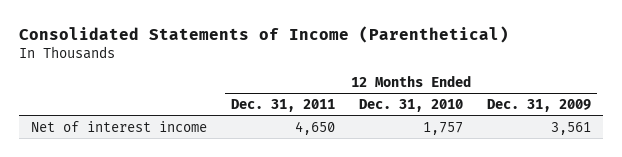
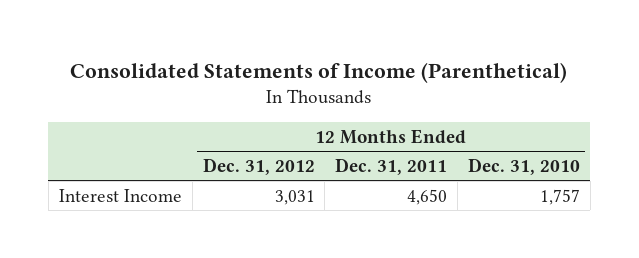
[486,98,591,112] Dec. 31, 2009 -> none
none -> [202,157,315,175] Dec. 31, 2012
[31,120,208,132] Net of interest income -> [58,188,182,202] Interest Income

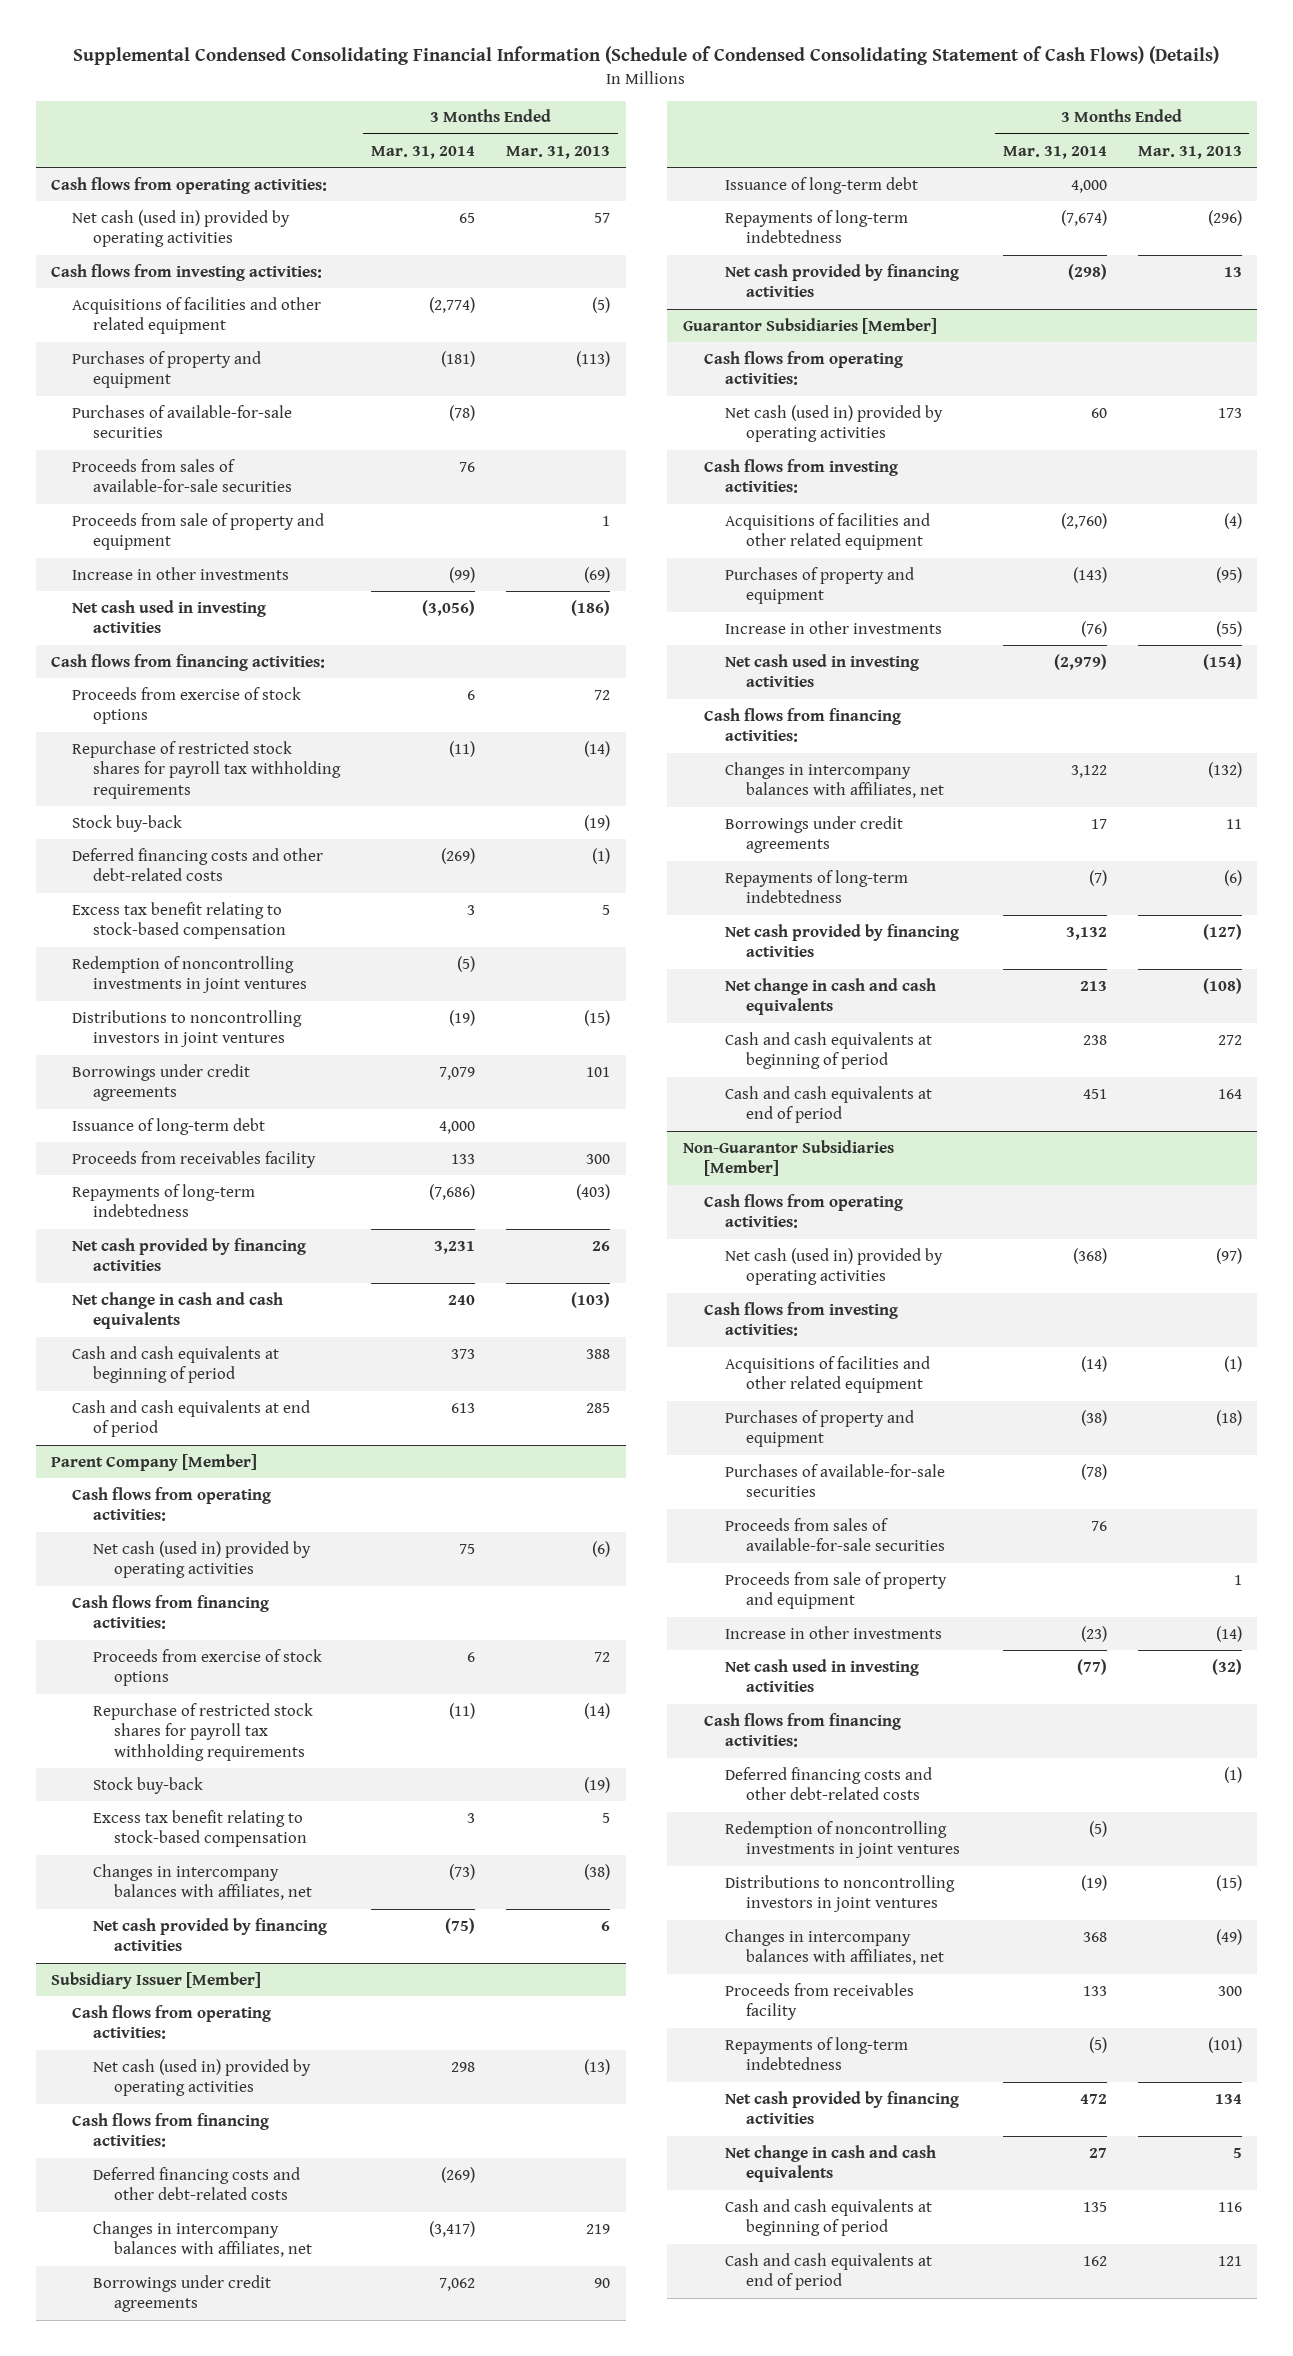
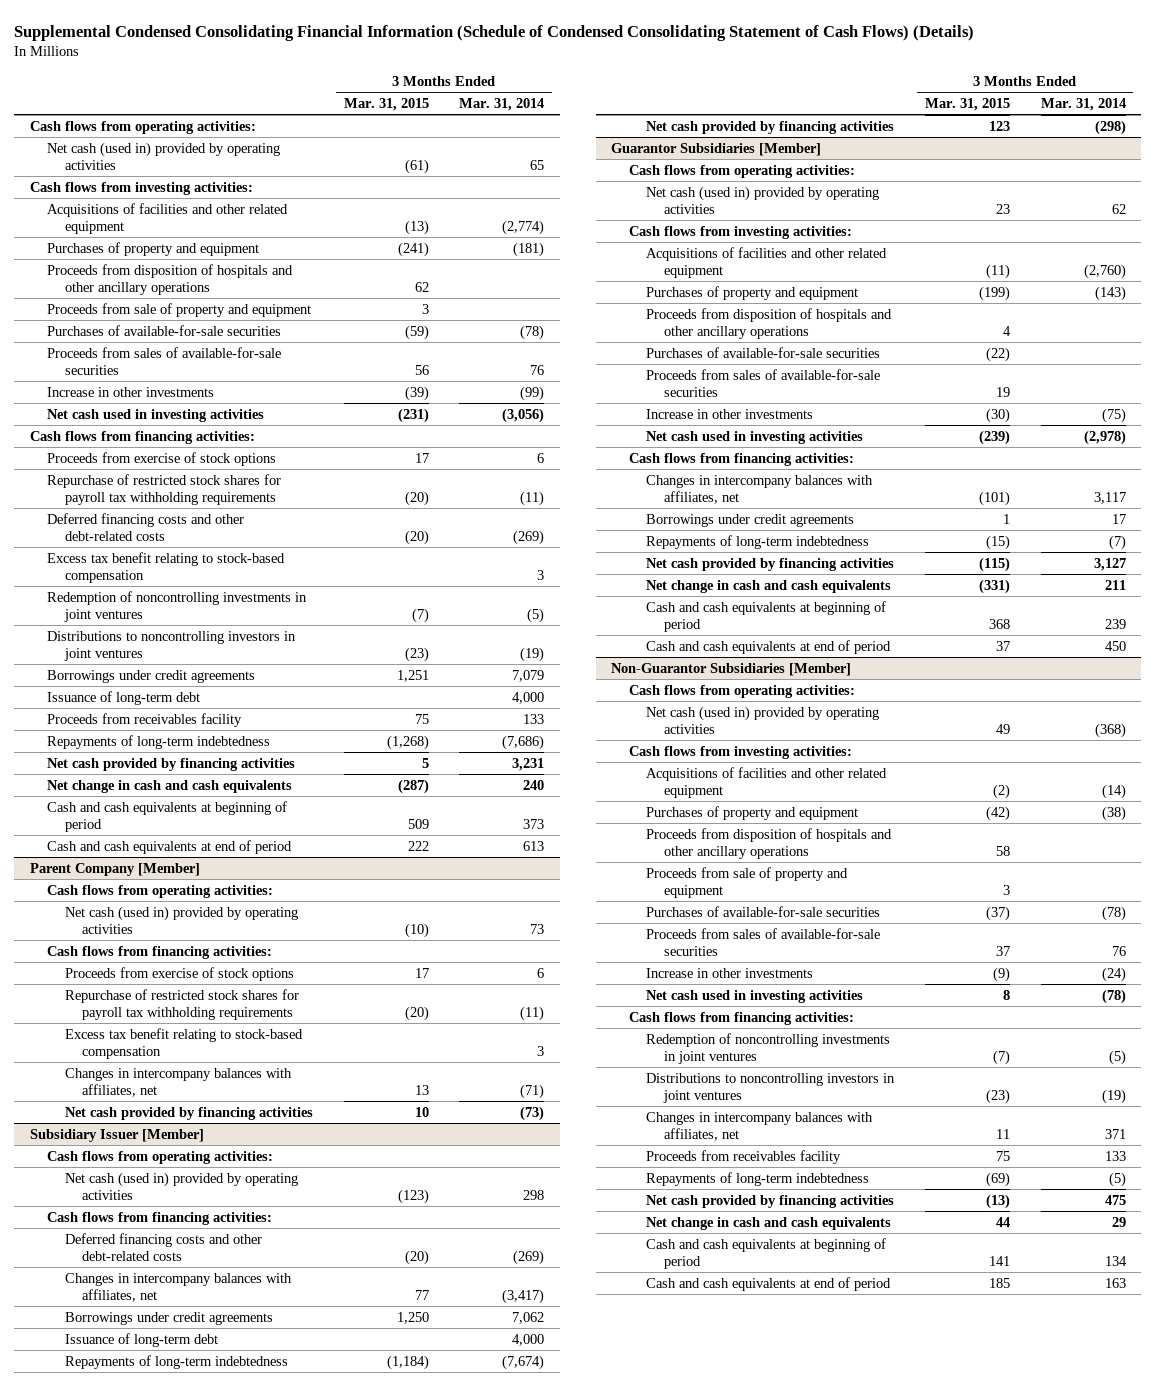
[506,145,611,159] Mar. 31, 2013 -> none
none -> [343,97,429,111] Mar. 31, 2015
none -> [47,263,294,295] Proceeds from disposition of hospitals and other ancillary operations
[72,512,325,551] Proceeds from sale of property and equipment -> [47,302,312,317] Proceeds from sale of property and equipment
[72,814,183,832] Stock buy-back -> none
[458,1543,475,1554] 75 -> [530,923,545,934] 73
[92,1776,203,1794] Stock buy-back -> none
[448,1863,475,1880] (73) -> [520,1083,545,1099] (71)
[444,1917,475,1934] (75) -> [520,1105,545,1121] (73)
[1090,407,1107,418] 60 -> [1111,203,1126,214] 62
none -> [646,307,893,339] Proceeds from disposition of hospitals and other ancillary operations
none -> [646,346,881,358] Purchases of available-for-sale securities
none -> [646,368,881,397] Proceeds from sales of available-for-sale securities
[1080,620,1107,637] (76) -> [1101,407,1126,423] (75)
[1053,653,1107,670] (2,979) -> [1083,429,1126,445] (2,978)
[1070,764,1107,778] 3,122 -> [1093,491,1126,504] 3,117
[1065,926,1107,940] 3,132 -> [1093,557,1126,571] 3,127
[1079,980,1107,991] 213 -> [1104,579,1126,590] 211
[1082,1034,1107,1045] 238 -> [1104,618,1126,629] 239
[1082,1088,1107,1099] 451 -> [1104,640,1126,651] 450
none -> [646,827,893,859] Proceeds from disposition of hospitals and other ancillary operations
[724,1571,947,1610] Proceeds from sale of property and equipment -> [646,866,849,898] Proceeds from sale of property and equipment
[1080,1625,1107,1642] (23) -> [1101,966,1126,982] (24)
[1076,1658,1107,1675] (77) -> [1101,988,1126,1004] (78)
[724,1766,932,1801] Deferred financing costs and other debt-related costs -> none
[1082,1931,1107,1942] 368 -> [1104,1128,1126,1139] 371
[1079,2093,1107,2104] 472 -> [1104,1194,1126,1205] 475
[1088,2147,1107,2158] 27 -> [1111,1216,1126,1227] 29
[1082,2201,1107,2212] 135 -> [1104,1255,1127,1266] 134
[1082,2255,1107,2266] 162 -> [1104,1277,1126,1288] 163

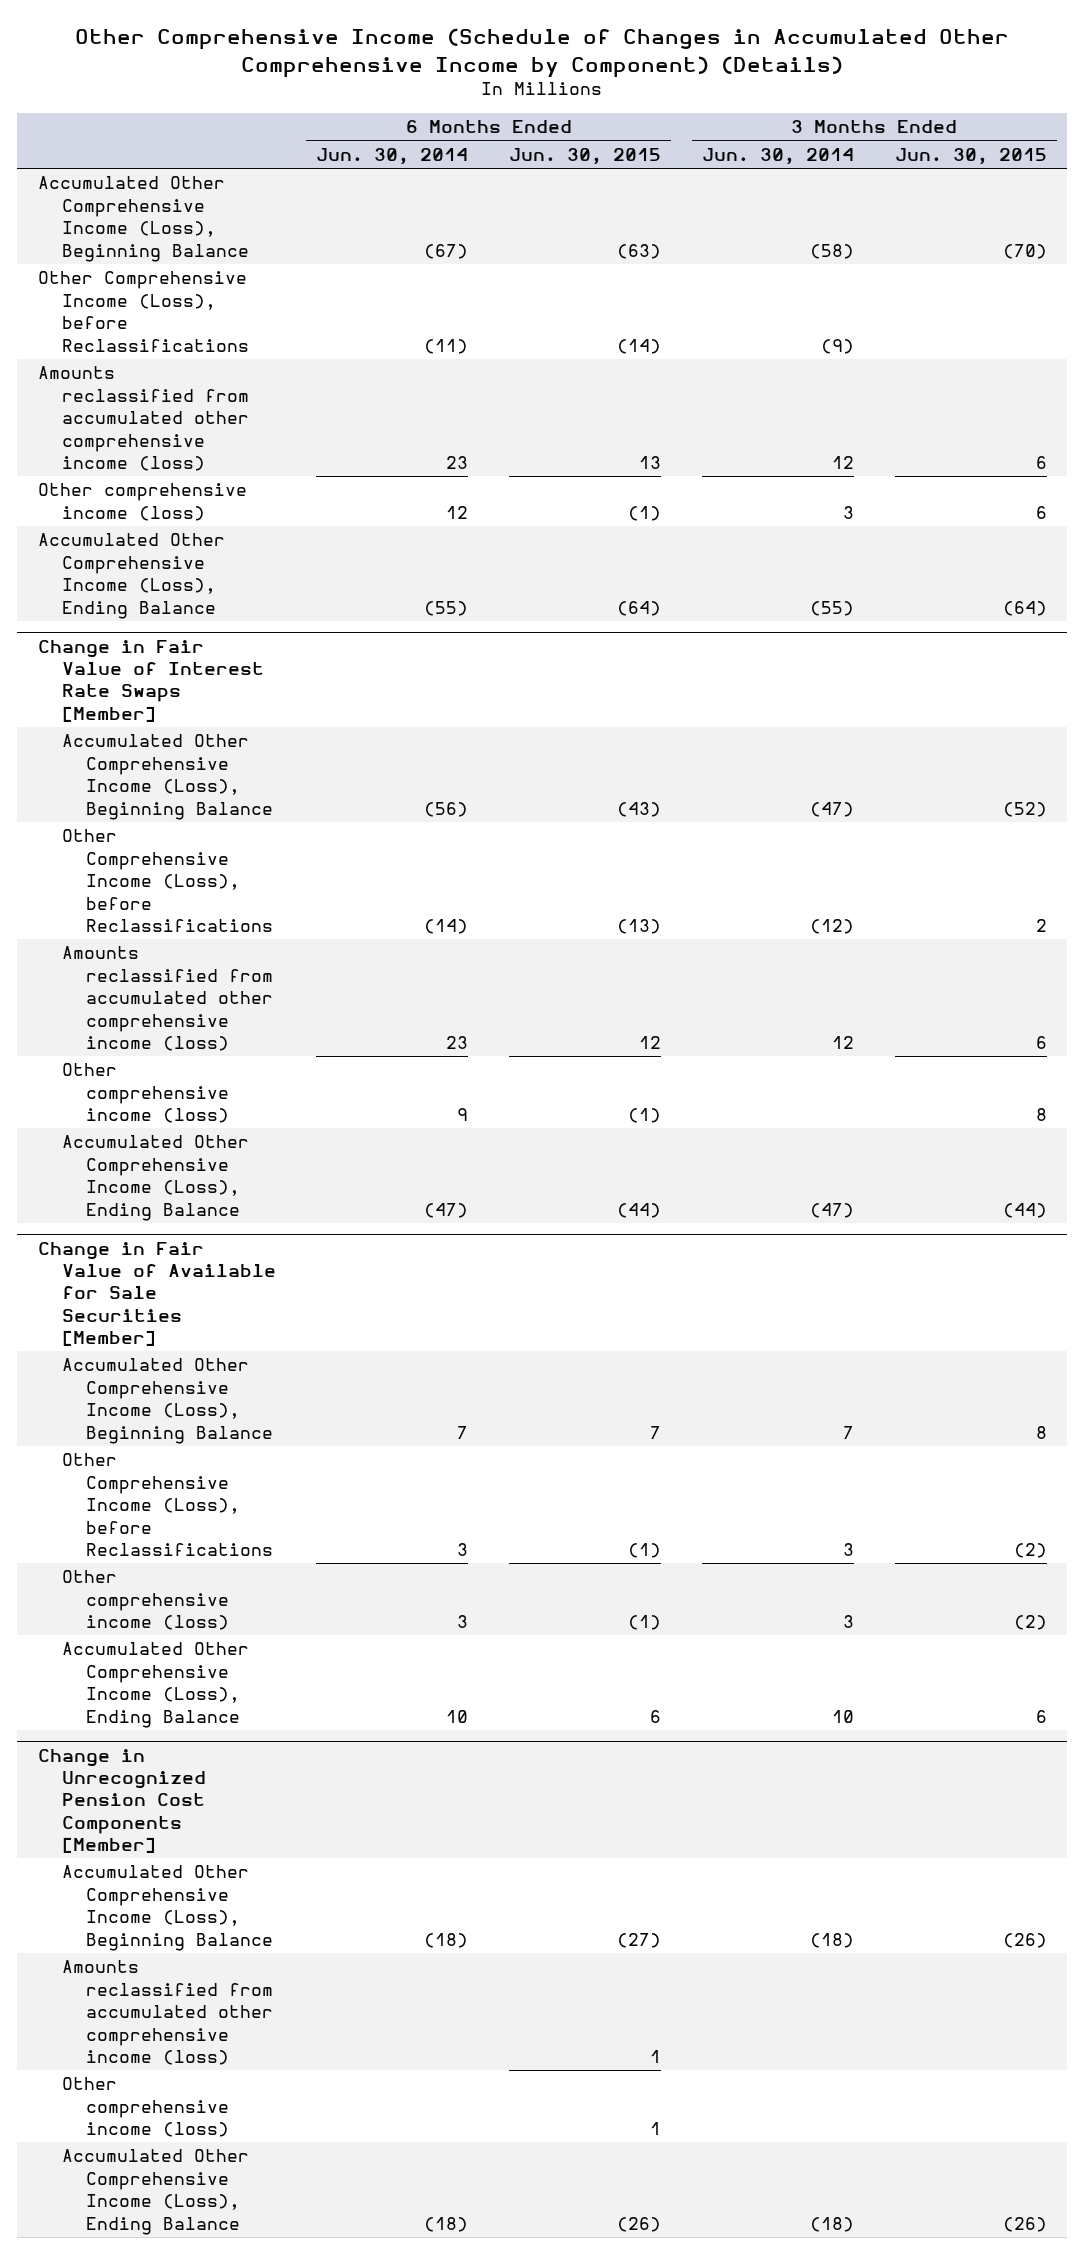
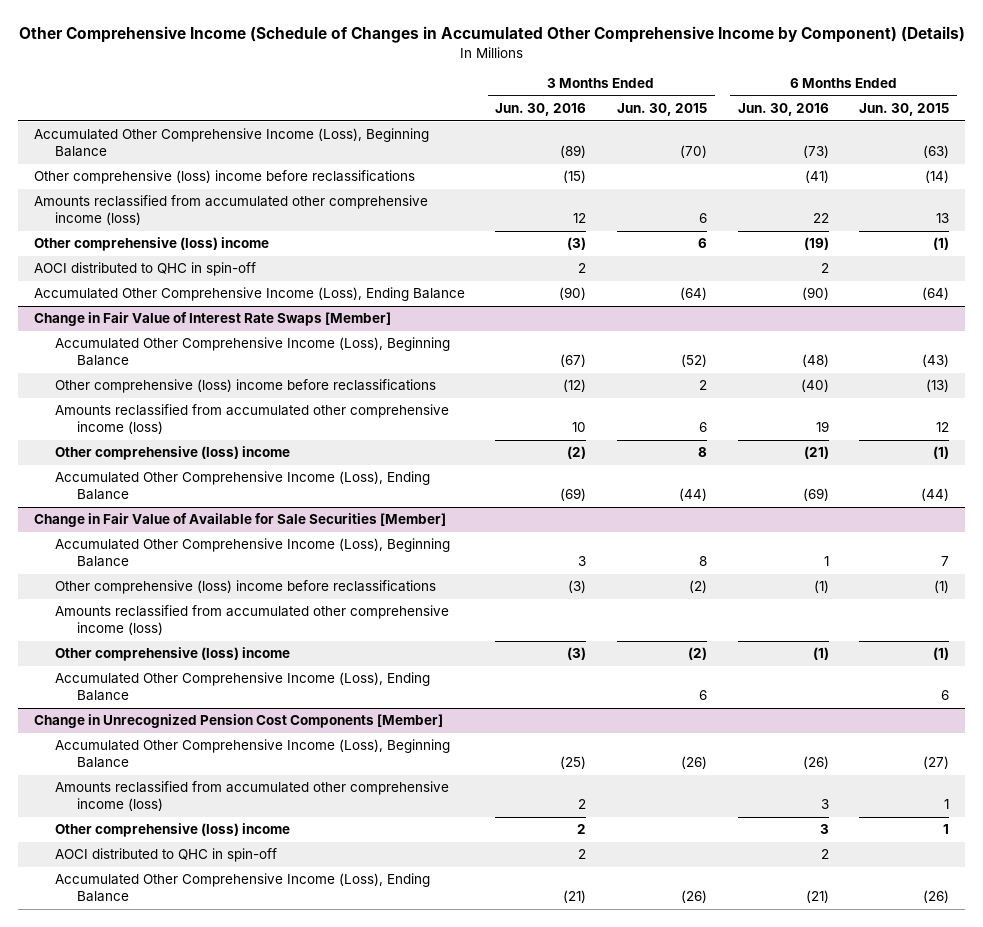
[316,148,469,166] Jun. 30, 2014 -> none
[702,148,855,166] Jun. 30, 2014 -> none
none -> [495,103,587,117] Jun. 30, 2016
none -> [737,103,829,117] Jun. 30, 2016
[37,271,249,352] Other Comprehensive Income (Loss), before Reclassifications -> [33,170,415,185] Other comprehensive (loss) income before reclassifications
[37,483,247,521] Other comprehensive income (loss) -> [33,237,269,252] Other comprehensive (loss) income
none -> [33,262,256,277] AOCI distributed to QHC in spin-off
[61,829,273,933] Other Comprehensive Income (Loss), before Reclassifications -> [55,379,437,394] Other comprehensive (loss) income before reclassifications
[61,1063,229,1124] Other comprehensive income (loss) -> [55,446,291,461] Other comprehensive (loss) income
[61,1453,273,1557] Other Comprehensive Income (Loss), before Reclassifications -> [55,580,437,595] Other comprehensive (loss) income before reclassifications
none -> [55,605,450,636] Amounts reclassified from accumulated other comprehensive income (loss)
[61,1570,229,1631] Other comprehensive income (loss) -> [55,647,291,662] Other comprehensive (loss) income
[61,2077,229,2138] Other comprehensive income (loss) -> [55,823,291,838] Other comprehensive (loss) income
none -> [55,848,278,863] AOCI distributed to QHC in spin-off

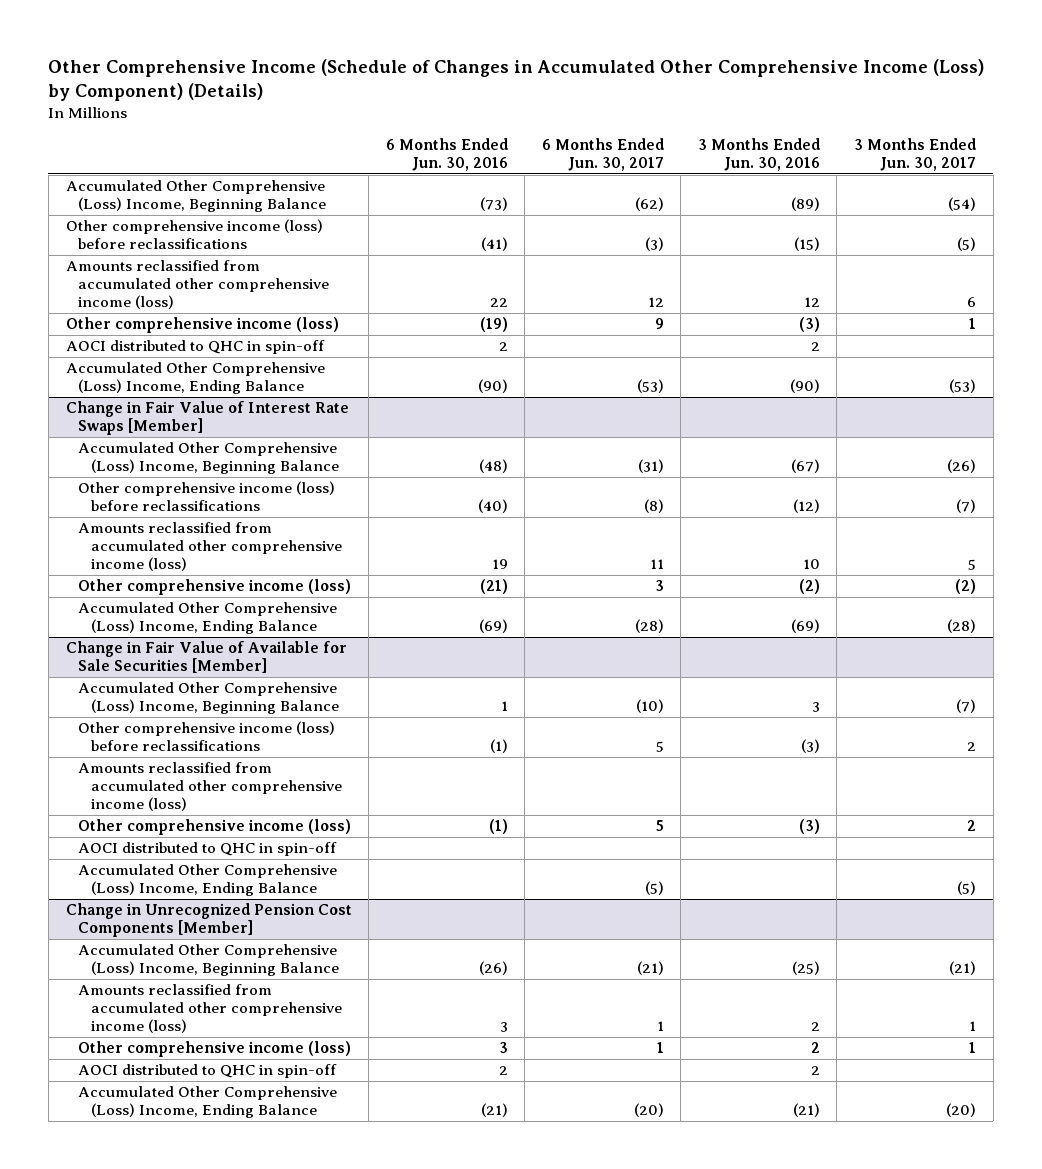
[18,26,965,44] Other Comprehensive Income (Schedule of Changes in Accumulated Other Comprehensive Income by Component) (Details) -> [48,58,985,102] Other Comprehensive Income (Schedule of Changes in Accumulated Other Comprehensive Income (Loss) by Component) (Details)
[617,103,708,117] Jun. 30, 2015 -> none
[859,103,950,117] Jun. 30, 2015 -> none
none -> [541,138,664,172] 6 Months Ended Jun. 30, 2017
none -> [854,138,977,172] 3 Months Ended Jun. 30, 2017
[33,128,429,158] Accumulated Other Comprehensive Income (Loss), Beginning Balance -> [65,180,327,213] Accumulated Other Comprehensive (Loss) Income, Beginning Balance
[33,170,415,185] Other comprehensive (loss) income before reclassifications -> [65,219,323,250] Other comprehensive income (loss) before reclassifications
[33,237,269,252] Other comprehensive (loss) income -> [65,317,339,334] Other comprehensive income (loss)
[33,287,465,302] Accumulated Other Comprehensive Income (Loss), Ending Balance -> [65,362,325,395] Accumulated Other Comprehensive (Loss) Income, Ending Balance
[55,337,451,367] Accumulated Other Comprehensive Income (Loss), Beginning Balance -> [78,442,340,475] Accumulated Other Comprehensive (Loss) Income, Beginning Balance
[55,379,437,394] Other comprehensive (loss) income before reclassifications -> [78,481,336,512] Other comprehensive income (loss) before reclassifications
[55,446,291,461] Other comprehensive (loss) income -> [78,579,352,596] Other comprehensive income (loss)
[55,471,431,501] Accumulated Other Comprehensive Income (Loss), Ending Balance -> [78,602,338,635] Accumulated Other Comprehensive (Loss) Income, Ending Balance
[55,538,451,568] Accumulated Other Comprehensive Income (Loss), Beginning Balance -> [78,682,340,715] Accumulated Other Comprehensive (Loss) Income, Beginning Balance
[55,580,437,595] Other comprehensive (loss) income before reclassifications -> [78,721,336,752] Other comprehensive income (loss) before reclassifications
[55,647,291,662] Other comprehensive (loss) income -> [78,819,352,836] Other comprehensive income (loss)
none -> [78,842,338,857] AOCI distributed to QHC in spin-off
[55,672,431,702] Accumulated Other Comprehensive Income (Loss), Ending Balance -> [78,864,338,897] Accumulated Other Comprehensive (Loss) Income, Ending Balance
[55,739,451,769] Accumulated Other Comprehensive Income (Loss), Beginning Balance -> [78,944,340,977] Accumulated Other Comprehensive (Loss) Income, Beginning Balance
[55,823,291,838] Other comprehensive (loss) income -> [78,1041,352,1058] Other comprehensive income (loss)
[55,873,431,903] Accumulated Other Comprehensive Income (Loss), Ending Balance -> [78,1086,338,1119] Accumulated Other Comprehensive (Loss) Income, Ending Balance

